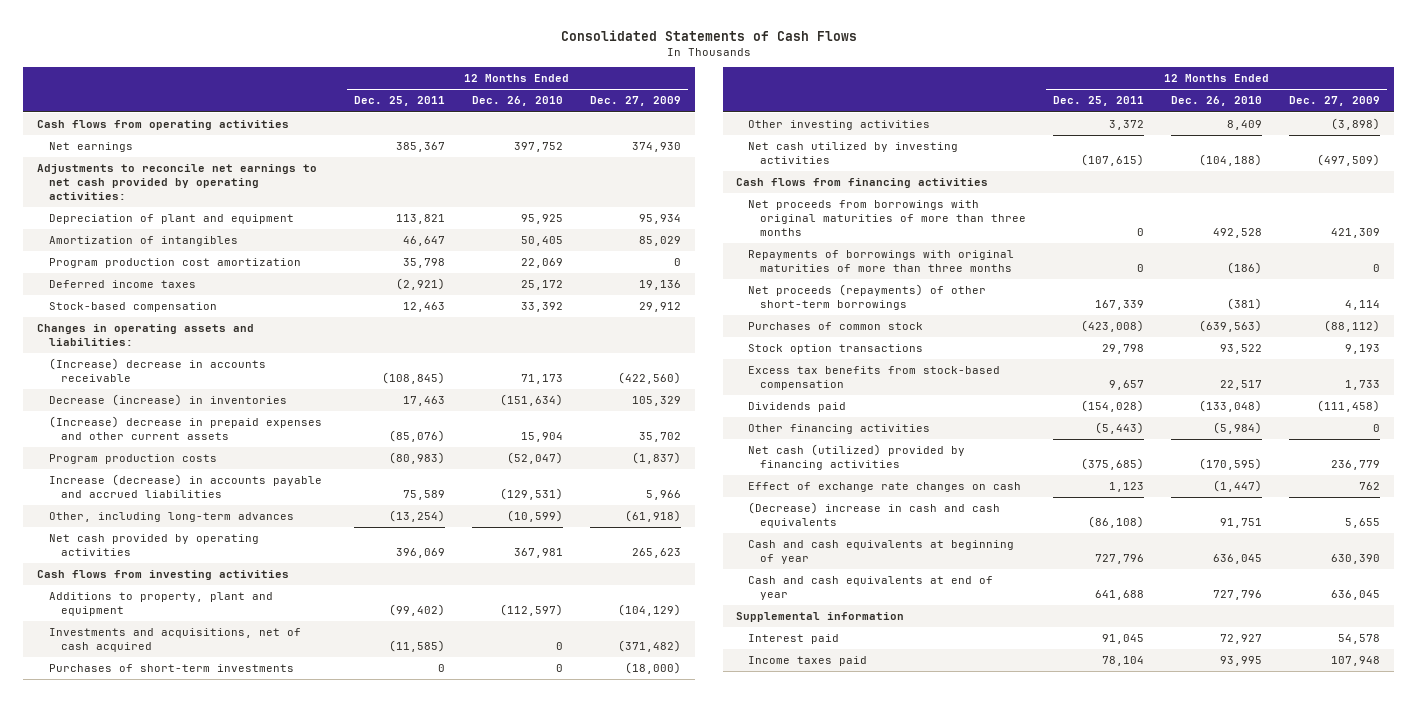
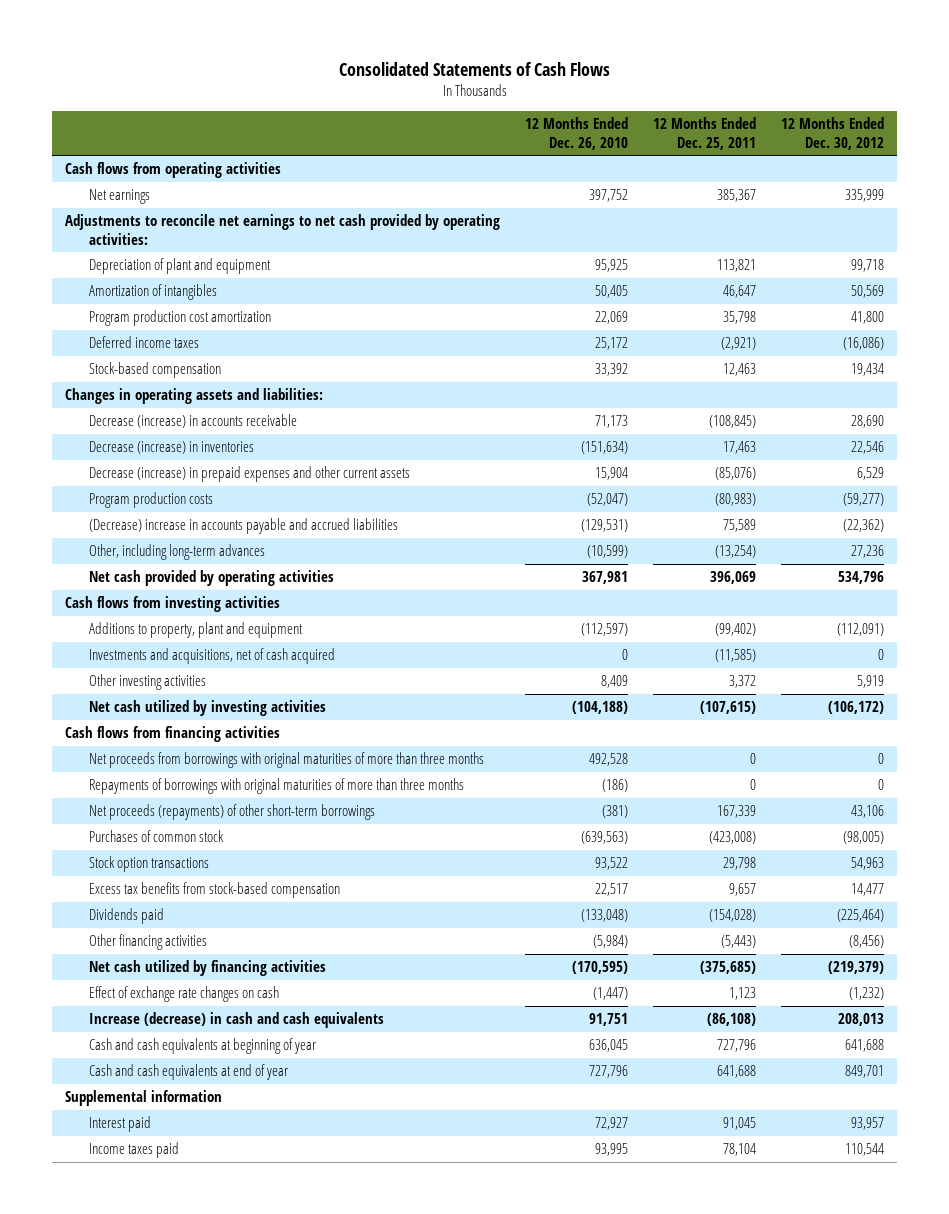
[590,96,682,107] Dec. 27, 2009 -> none
none -> [781,117,885,150] 12 Months Ended Dec. 30, 2012
[48,358,266,383] (Increase) decrease in accounts receivable -> [88,414,297,429] Decrease (increase) in accounts receivable
[48,416,322,441] (Increase) decrease in prepaid expenses and other current assets -> [88,466,410,483] Decrease (increase) in prepaid expenses and other current assets
[48,474,322,499] Increase (decrease) in accounts payable and accrued liabilities -> [88,518,398,535] (Decrease) increase in accounts payable and accrued liabilities
[48,664,294,673] Purchases of short-term investments -> none
[748,444,966,471] Net cash (utilized) provided by financing activities -> [88,960,326,977] Net cash utilized by financing activities
[748,502,1001,529] (Decrease) increase in cash and cash equivalents -> [88,1012,384,1029] Increase (decrease) in cash and cash equivalents

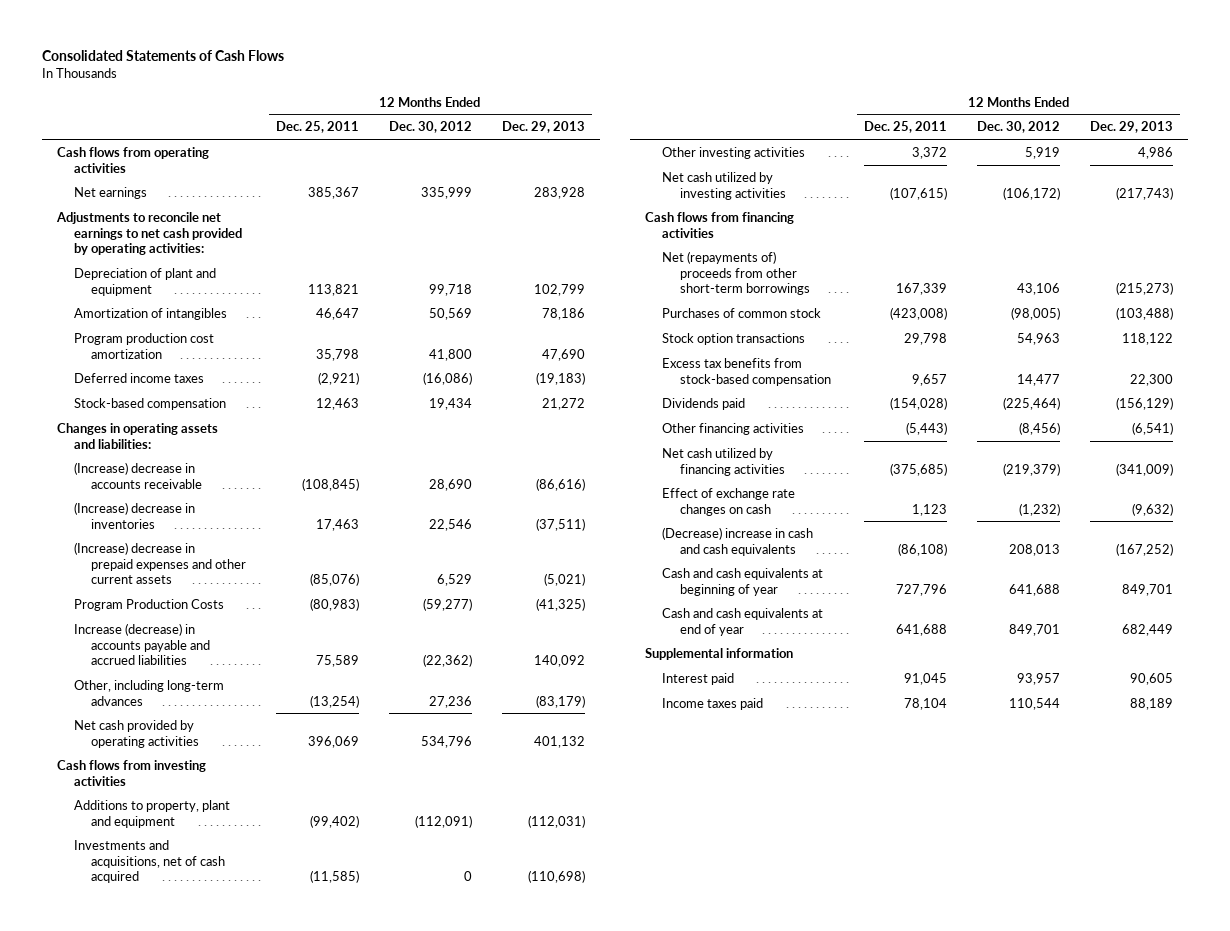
[525,117,629,150] 12 Months Ended Dec. 26, 2010 -> none
none -> [501,121,585,134] Dec. 29, 2013
[88,414,297,429] Decrease (increase) in accounts receivable -> [74,461,203,489] (Increase) decrease in accounts receivable
[88,441,254,455] Decrease (increase) in inventories -> [74,501,196,529] (Increase) decrease in inventories
[88,466,410,483] Decrease (increase) in prepaid expenses and other current assets -> [74,541,247,585] (Increase) decrease in prepaid expenses and other current assets
[88,492,213,509] Program production costs -> [74,598,225,611] Program Production Costs
[88,518,398,535] (Decrease) increase in accounts payable and accrued liabilities -> [74,622,211,666] Increase (decrease) in accounts payable and accrued liabilities
[88,752,484,769] Net proceeds from borrowings with original maturities of more than three months -> none
[88,778,464,795] Repayments of borrowings with original maturities of more than three months -> none
[88,804,375,821] Net proceeds (repayments) of other short-term borrowings -> [662,250,810,296] Net (repayments of) proceeds from other short-term borrowings
[88,1012,384,1029] Increase (decrease) in cash and cash equivalents -> [662,526,814,556] (Decrease) increase in cash and cash equivalents

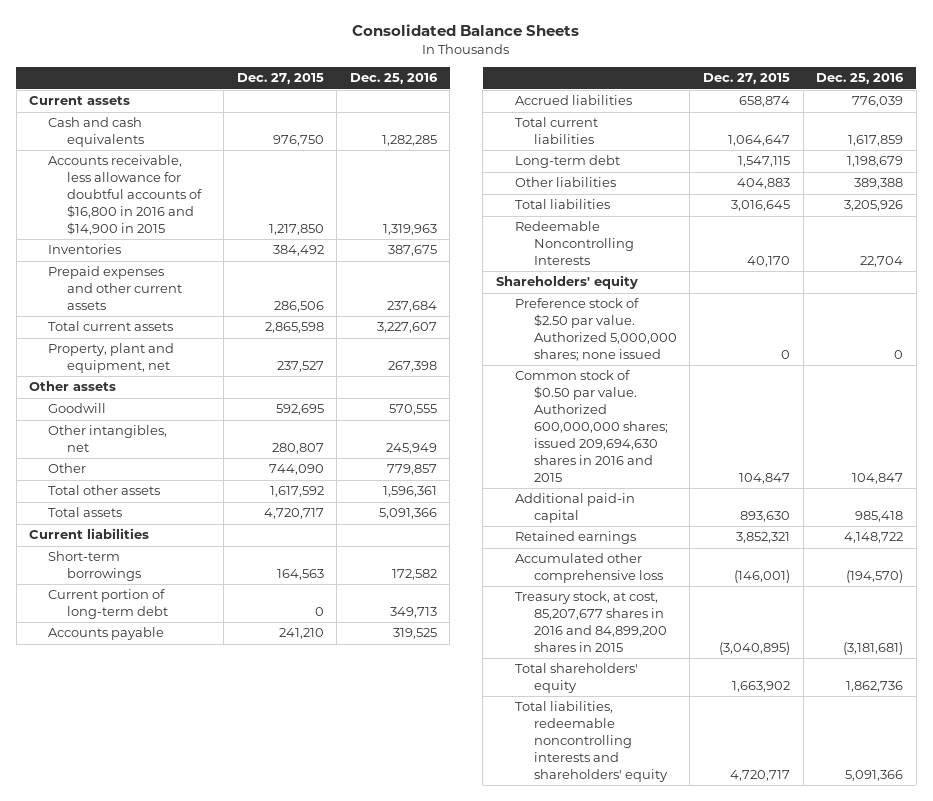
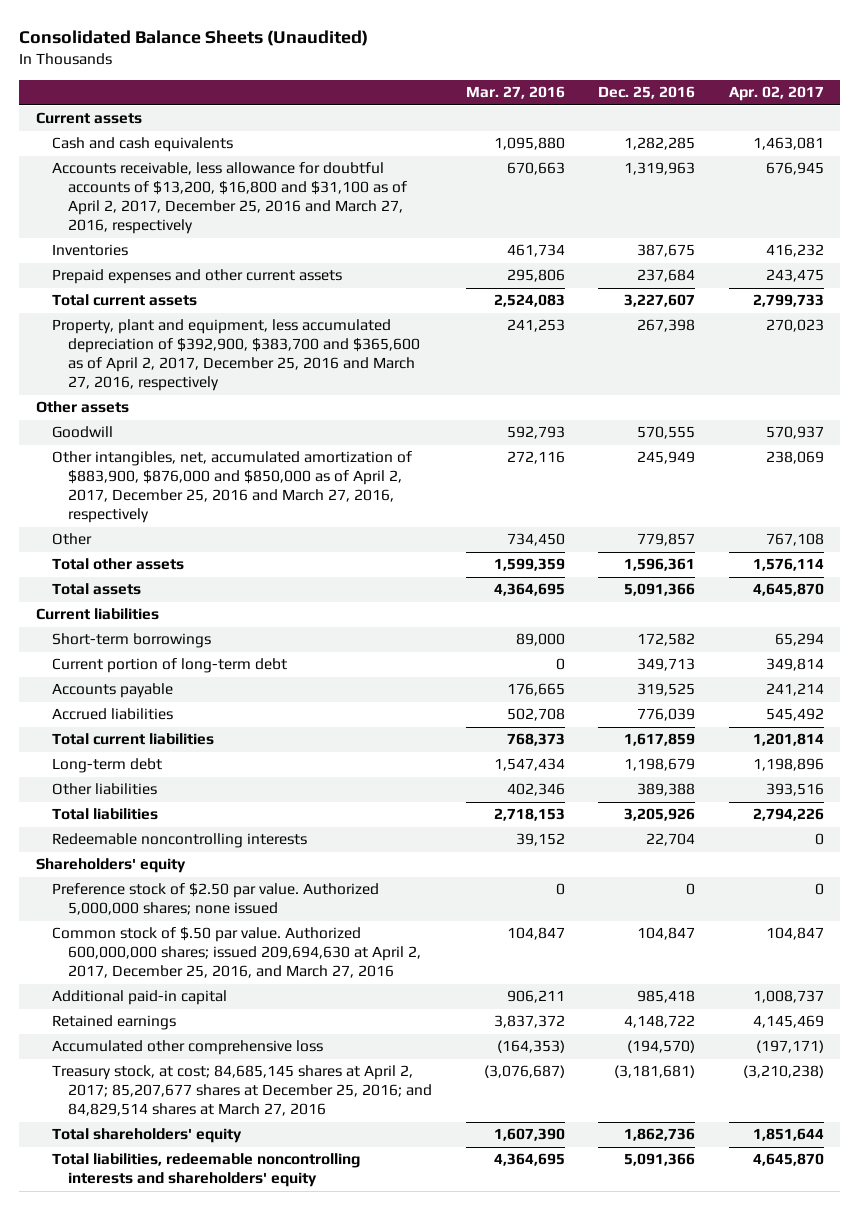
[352,24,580,37] Consolidated Balance Sheets -> [19,30,369,47] Consolidated Balance Sheets (Unaudited)
[236,73,324,85] Dec. 27, 2015 -> none
none -> [465,86,565,100] Mar. 27, 2016
none -> [728,86,824,102] Apr. 02, 2017
[48,155,203,236] Accounts receivable, less allowance for doubtful accounts of $16,800 in 2016 and $14,900 in 2015 -> [52,162,408,235] Accounts receivable, less allowance for doubtful accounts of $13,200, $16,800 and $31,100 as of April 2, 2017, December 25, 2016 and March 27, 2016, respectively
[48,343,175,374] Property, plant and equipment, net -> [52,319,421,392] Property, plant and equipment, less accumulated depreciation of $392,900, $383,700 and $365,600 as of April 2, 2017, December 25, 2016 and March 27, 2016, respectively
[48,425,168,453] Other intangibles, net -> [52,451,413,524] Other intangibles, net, accumulated amortization of $883,900, $876,000 and $850,000 as of April 2, 2017, December 25, 2016 and March 27, 2016, respectively
[514,221,634,266] Redeemable Noncontrolling Interests -> [52,833,308,849] Redeemable noncontrolling interests
[514,370,668,482] Common stock of $0.50 par value. Authorized 600,000,000 shares; issued 209,694,630 shares in 2016 and 2015 -> [52,927,422,979] Common stock of $.50 par value. Authorized 600,000,000 shares; issued 209,694,630 at April 2, 2017, December 25, 2016, and March 27, 2016
[514,591,667,653] Treasury stock, at cost, 85,207,677 shares in 2016 and 84,899,200 shares in 2015 -> [52,1065,433,1117] Treasury stock, at cost; 84,685,145 shares at April 2, 2017; 85,207,677 shares at December 25, 2016; and 84,829,514 shares at March 27, 2016

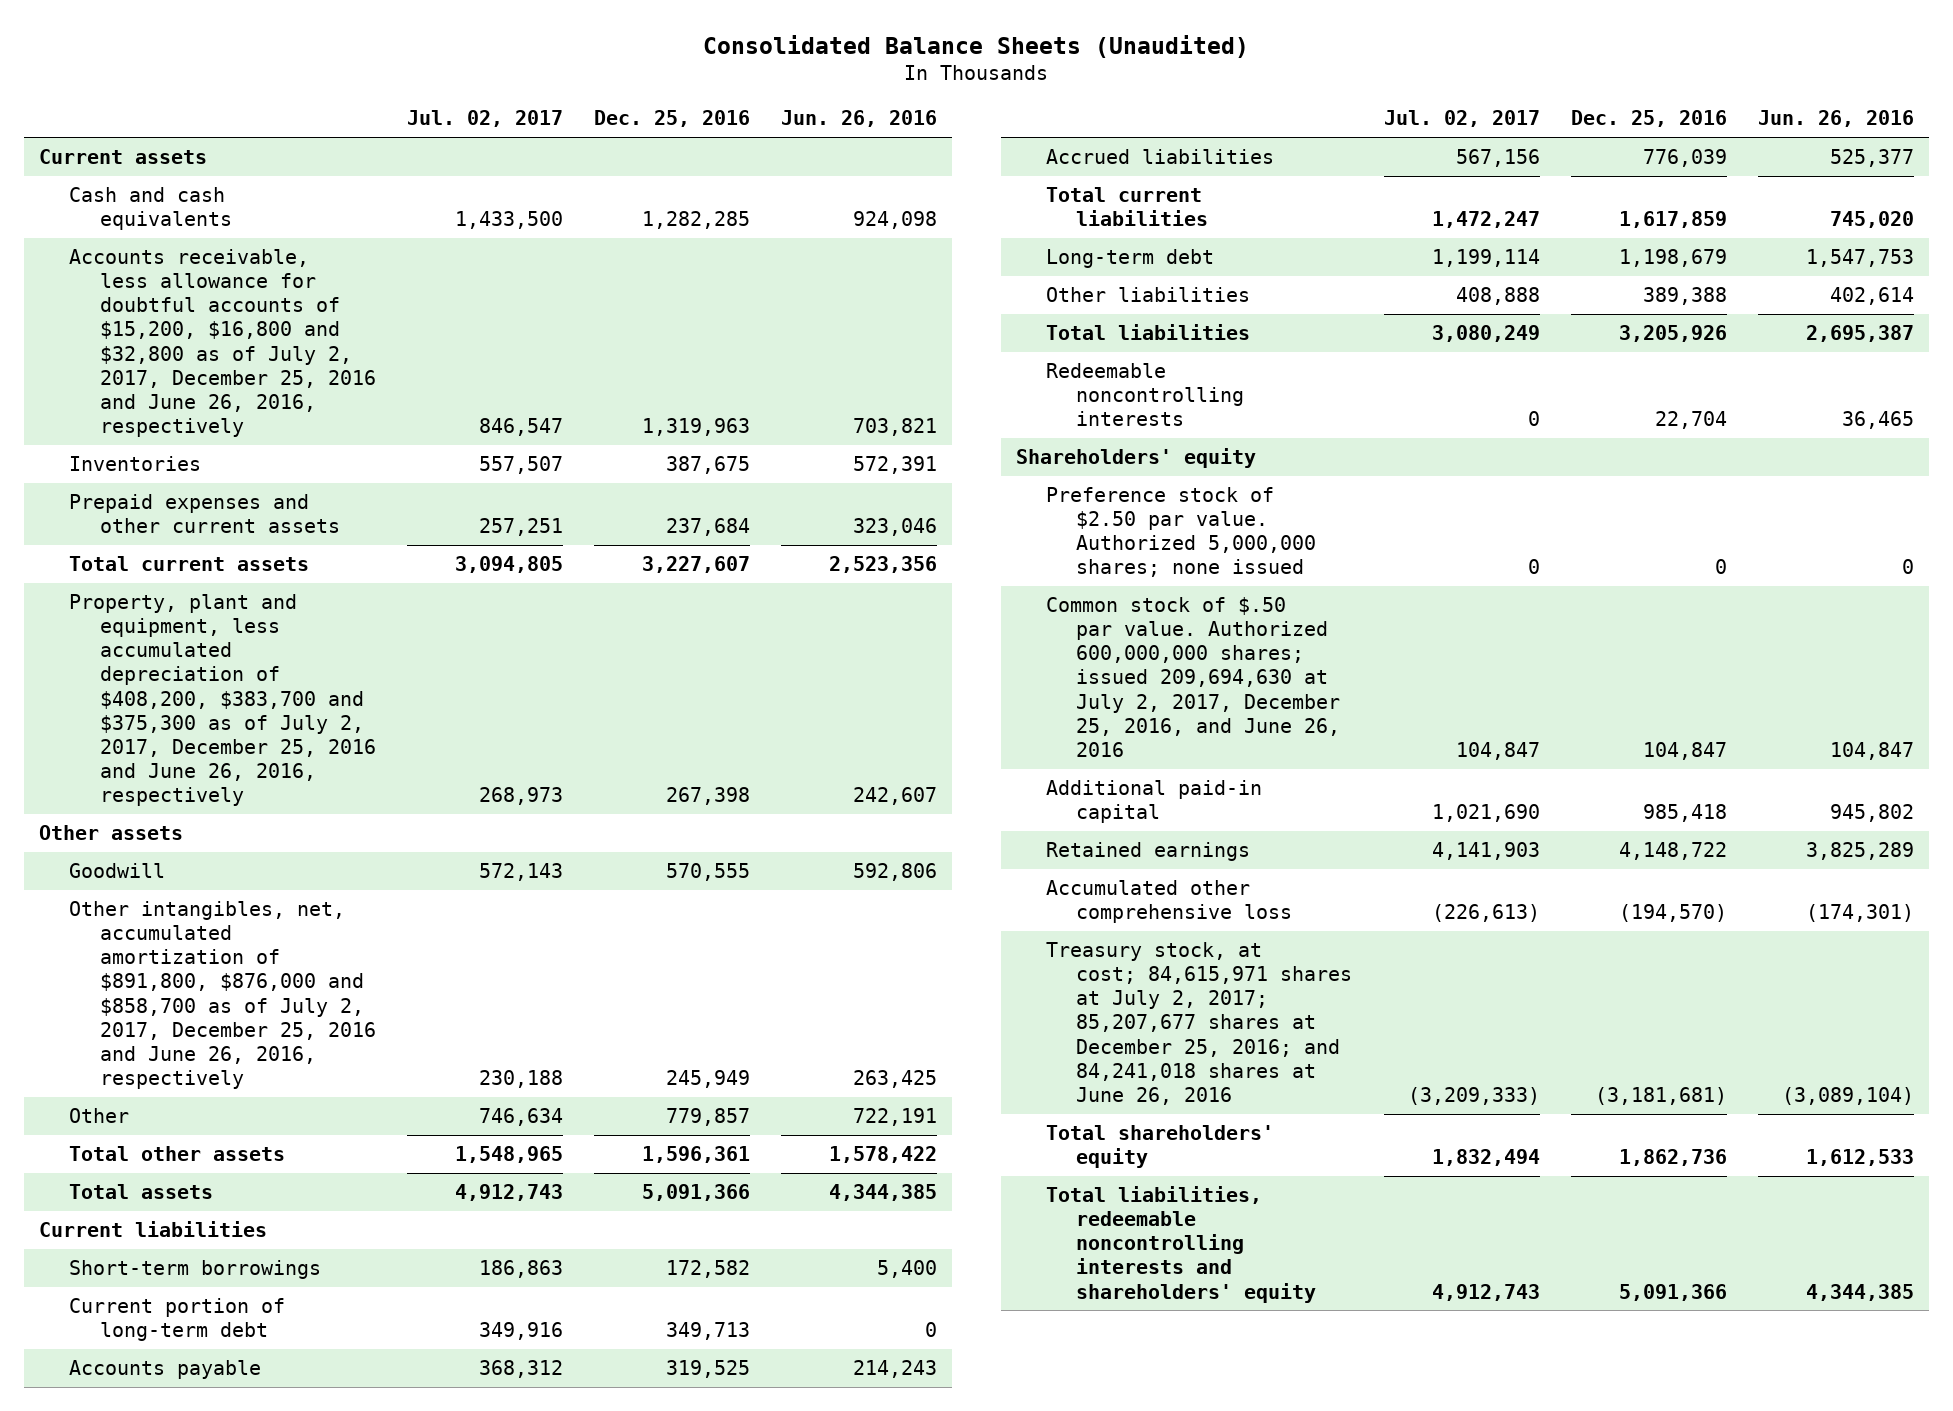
[465,86,565,100] Mar. 27, 2016 -> none
[728,86,824,102] Apr. 02, 2017 -> none
none -> [406,110,563,128] Jul. 02, 2017
none -> [780,110,937,128] Jun. 26, 2016
[52,162,408,235] Accounts receivable, less allowance for doubtful accounts of $13,200, $16,800 and $31,100 as of April 2, 2017, December 25, 2016 and March 27, 2016, respectively -> [69,249,376,437] Accounts receivable, less allowance for doubtful accounts of $15,200, $16,800 and $32,800 as of July 2, 2017, December 25, 2016 and June 26, 2016, respectively
[52,319,421,392] Property, plant and equipment, less accumulated depreciation of $392,900, $383,700 and $365,600 as of April 2, 2017, December 25, 2016 and March 27, 2016, respectively -> [69,594,376,807] Property, plant and equipment, less accumulated depreciation of $408,200, $383,700 and $375,300 as of July 2, 2017, December 25, 2016 and June 26, 2016, respectively
[52,451,413,524] Other intangibles, net, accumulated amortization of $883,900, $876,000 and $850,000 as of April 2, 2017, December 25, 2016 and March 27, 2016, respectively -> [69,901,376,1089] Other intangibles, net, accumulated amortization of $891,800, $876,000 and $858,700 as of July 2, 2017, December 25, 2016 and June 26, 2016, respectively
[52,927,422,979] Common stock of $.50 par value. Authorized 600,000,000 shares; issued 209,694,630 at April 2, 2017, December 25, 2016, and March 27, 2016 -> [1046,597,1341,757] Common stock of $.50 par value. Authorized 600,000,000 shares; issued 209,694,630 at July 2, 2017, December 25, 2016, and June 26, 2016
[52,1065,433,1117] Treasury stock, at cost; 84,685,145 shares at April 2, 2017; 85,207,677 shares at December 25, 2016; and 84,829,514 shares at March 27, 2016 -> [1046,942,1353,1105] Treasury stock, at cost; 84,615,971 shares at July 2, 2017; 85,207,677 shares at December 25, 2016; and 84,241,018 shares at June 26, 2016

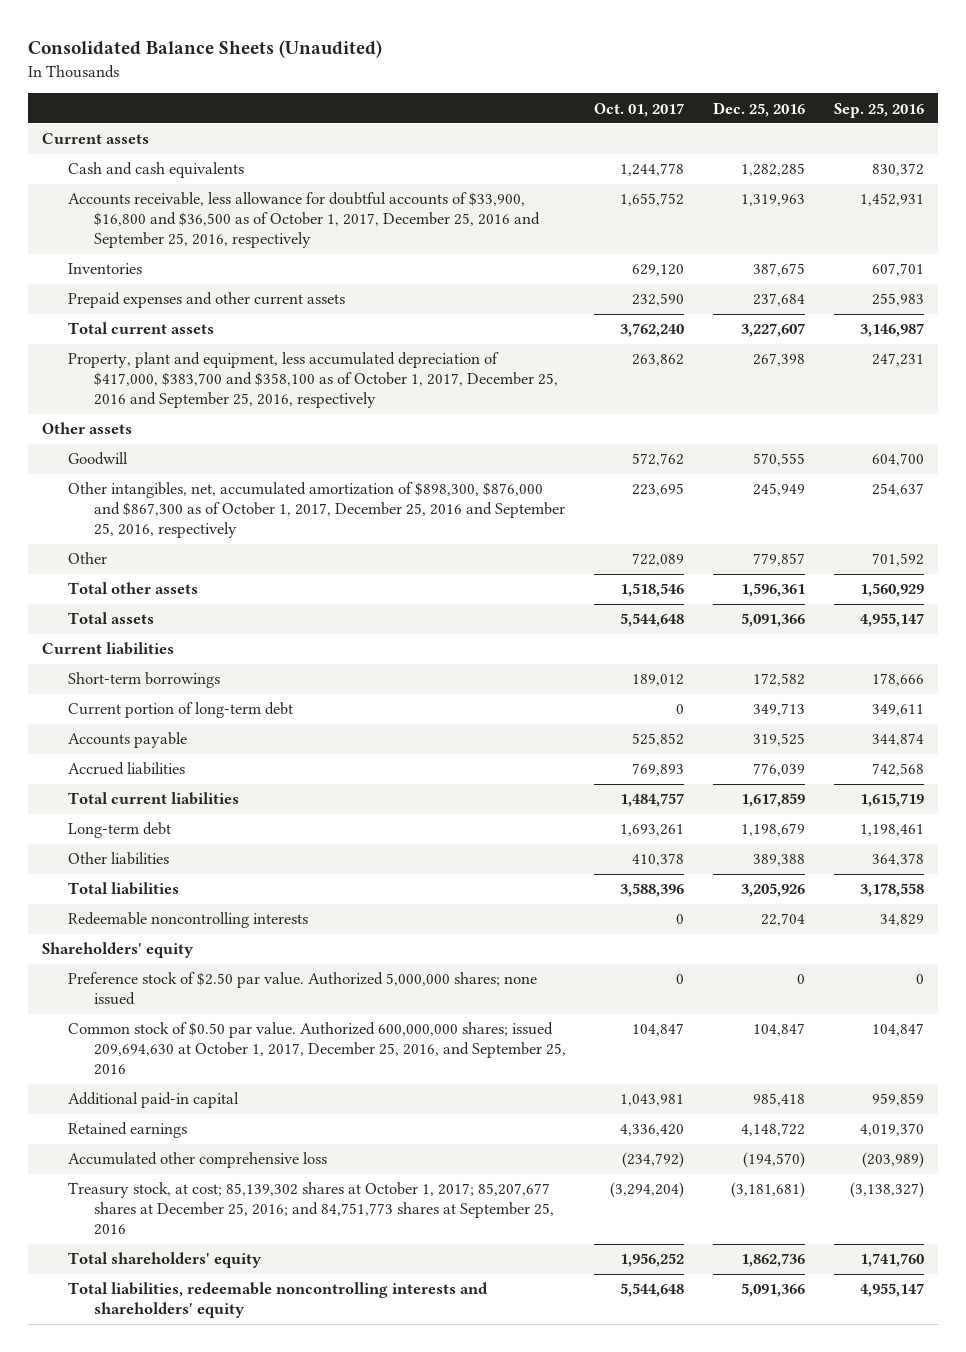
[406,110,563,128] Jul. 02, 2017 -> none
[780,110,937,128] Jun. 26, 2016 -> none
none -> [594,102,685,117] Oct. 01, 2017
none -> [833,102,924,118] Sep. 25, 2016
[69,249,376,437] Accounts receivable, less allowance for doubtful accounts of $15,200, $16,800 and $32,800 as of July 2, 2017, December 25, 2016 and June 26, 2016, respectively -> [68,192,540,249] Accounts receivable, less allowance for doubtful accounts of $33,900, $16,800 and $36,500 as of October 1, 2017, December 25, 2016 and September 25, 2016, respectively
[69,594,376,807] Property, plant and equipment, less accumulated depreciation of $408,200, $383,700 and $375,300 as of July 2, 2017, December 25, 2016 and June 26, 2016, respectively -> [68,352,558,409] Property, plant and equipment, less accumulated depreciation of $417,000, $383,700 and $358,100 as of October 1, 2017, December 25, 2016 and September 25, 2016, respectively
[69,901,376,1089] Other intangibles, net, accumulated amortization of $891,800, $876,000 and $858,700 as of July 2, 2017, December 25, 2016 and June 26, 2016, respectively -> [68,482,565,539] Other intangibles, net, accumulated amortization of $898,300, $876,000 and $867,300 as of October 1, 2017, December 25, 2016 and September 25, 2016, respectively
[1046,597,1341,757] Common stock of $.50 par value. Authorized 600,000,000 shares; issued 209,694,630 at July 2, 2017, December 25, 2016, and June 26, 2016 -> [68,1022,566,1076] Common stock of $0.50 par value. Authorized 600,000,000 shares; issued 209,694,630 at October 1, 2017, December 25, 2016, and September 25, 2016
[1046,942,1353,1105] Treasury stock, at cost; 84,615,971 shares at July 2, 2017; 85,207,677 shares at December 25, 2016; and 84,241,018 shares at June 26, 2016 -> [68,1182,554,1236] Treasury stock, at cost; 85,139,302 shares at October 1, 2017; 85,207,677 shares at December 25, 2016; and 84,751,773 shares at September 25, 2016

